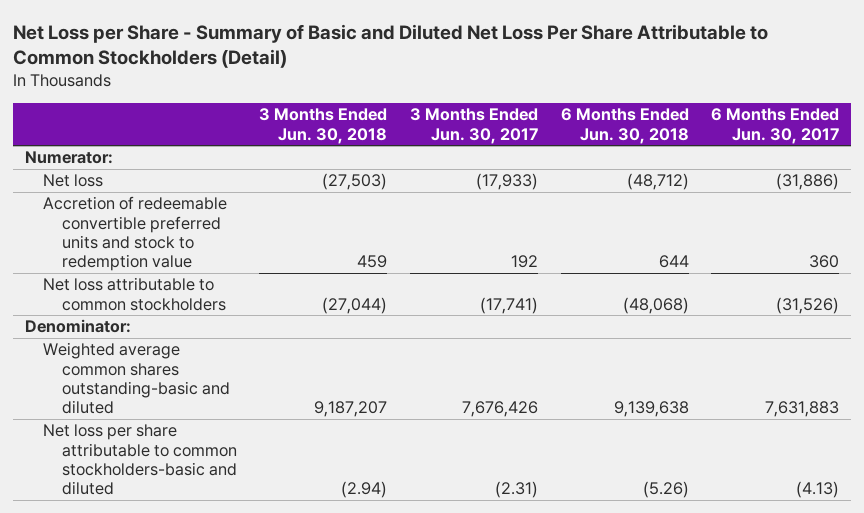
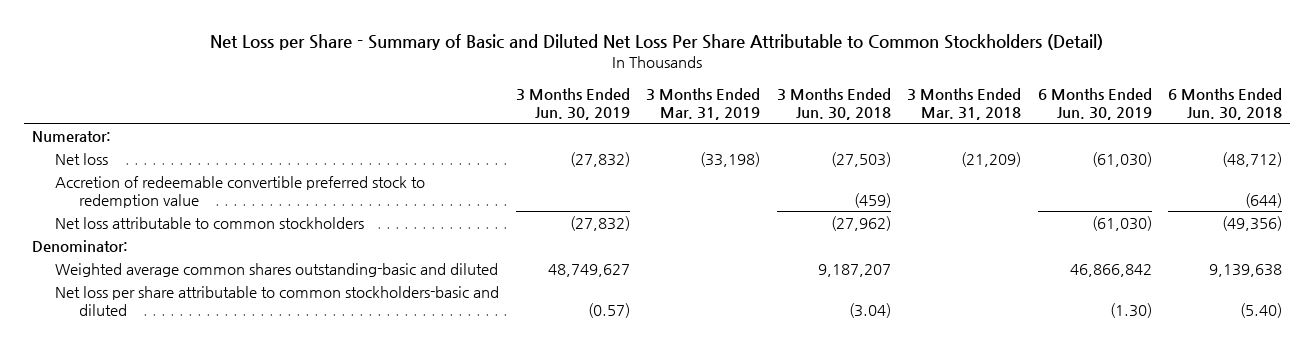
[410,108,539,144] 3 Months Ended Jun. 30, 2017 -> none
[711,108,840,144] 6 Months Ended Jun. 30, 2017 -> none
none -> [515,88,630,121] 3 Months Ended Jun. 30, 2019
none -> [646,88,761,121] 3 Months Ended Mar. 31, 2019
none -> [907,88,1022,121] 3 Months Ended Mar. 31, 2018
none -> [1037,88,1152,121] 6 Months Ended Jun. 30, 2019
[43,196,228,272] Accretion of redeemable convertible preferred units and stock to redemption value -> [55,175,426,208] Accretion of redeemable convertible preferred stock to redemption value
[357,255,388,269] 459 -> [853,192,891,208] (459)
[658,255,689,269] 644 -> [1245,192,1283,208] (644)
[322,296,388,314] (27,044) -> [830,215,891,231] (27,962)
[622,296,689,314] (48,068) -> [1222,215,1283,231] (49,356)
[341,481,388,499] (2.94) -> [848,302,891,318] (3.04)
[642,481,689,499] (5.26) -> [1240,302,1283,318] (5.40)

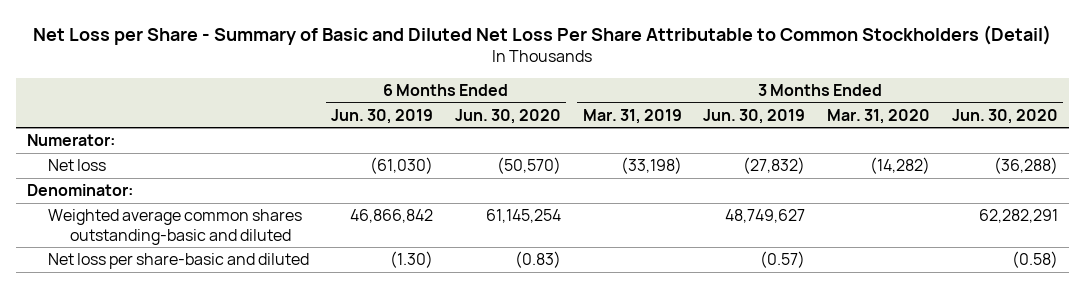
[776,88,891,121] 3 Months Ended Jun. 30, 2018 -> none
[907,88,1022,121] 3 Months Ended Mar. 31, 2018 -> none
[1168,88,1283,121] 6 Months Ended Jun. 30, 2018 -> none
none -> [454,108,561,124] Jun. 30, 2020
none -> [827,108,931,124] Mar. 31, 2020
none -> [951,108,1058,124] Jun. 30, 2020
[55,175,426,208] Accretion of redeemable convertible preferred stock to redemption value -> none
[55,216,365,229] Net loss attributable to common stockholders -> none
[55,285,500,316] Net loss per share attributable to common stockholders-basic and diluted -> [48,253,310,270] Net loss per share-basic and diluted

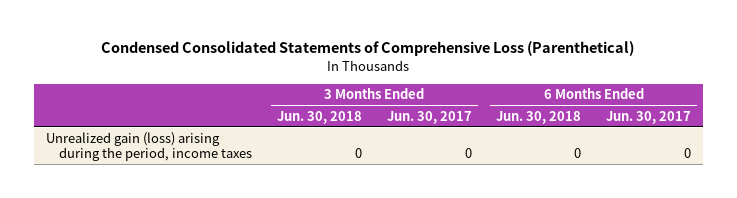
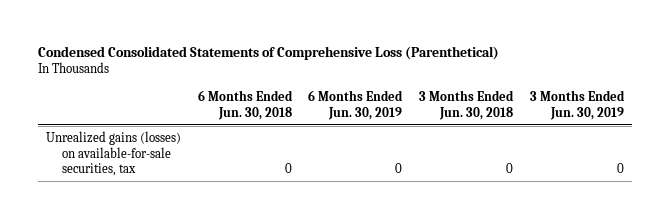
[386,110,472,124] Jun. 30, 2017 -> none
[605,110,691,124] Jun. 30, 2017 -> none
none -> [308,90,404,121] 6 Months Ended Jun. 30, 2019
none -> [529,90,625,121] 3 Months Ended Jun. 30, 2019
[45,132,253,162] Unrealized gain (loss) arising during the period, income taxes -> [46,130,182,177] Unrealized gains (losses) on available-for-sale securities, tax

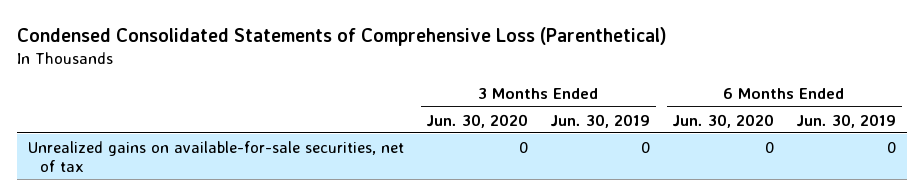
[197,90,293,121] 6 Months Ended Jun. 30, 2018 -> none
[418,90,514,121] 3 Months Ended Jun. 30, 2018 -> none
none -> [426,113,529,128] Jun. 30, 2020
none -> [672,113,775,128] Jun. 30, 2020
[46,130,182,177] Unrealized gains (losses) on available-for-sale securities, tax -> [27,140,404,172] Unrealized gains on available-for-sale securities, net of tax

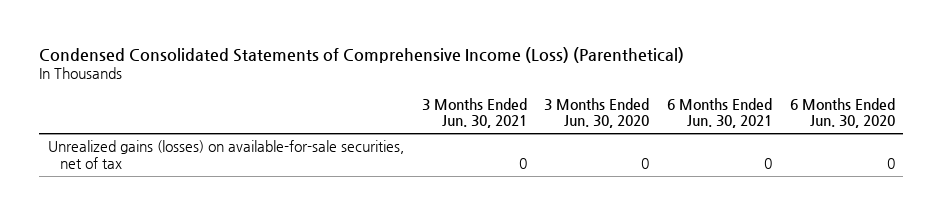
[16,27,667,47] Condensed Consolidated Statements of Comprehensive Loss (Parenthetical) -> [39,47,685,64] Condensed Consolidated Statements of Comprehensive Income (Loss) (Parenthetical)
[550,113,651,128] Jun. 30, 2019 -> none
[796,113,897,128] Jun. 30, 2019 -> none
none -> [421,97,527,129] 3 Months Ended Jun. 30, 2021
none -> [667,97,773,129] 6 Months Ended Jun. 30, 2021
[27,140,404,172] Unrealized gains on available-for-sale securities, net of tax -> [48,140,405,169] Unrealized gains (losses) on available-for-sale securities, net of tax

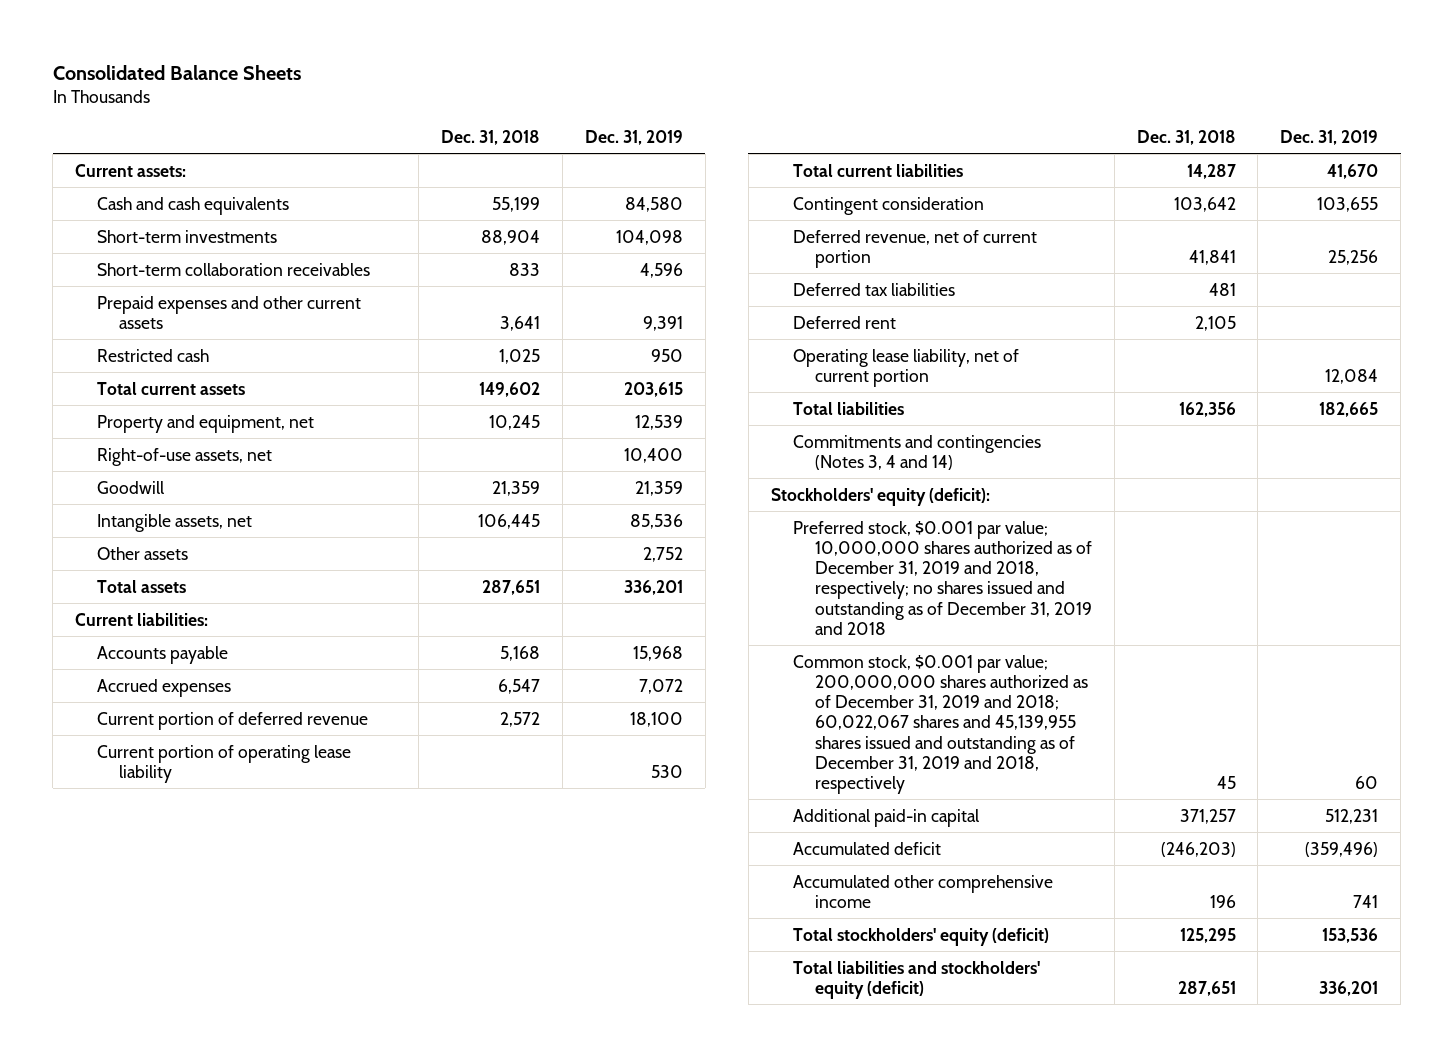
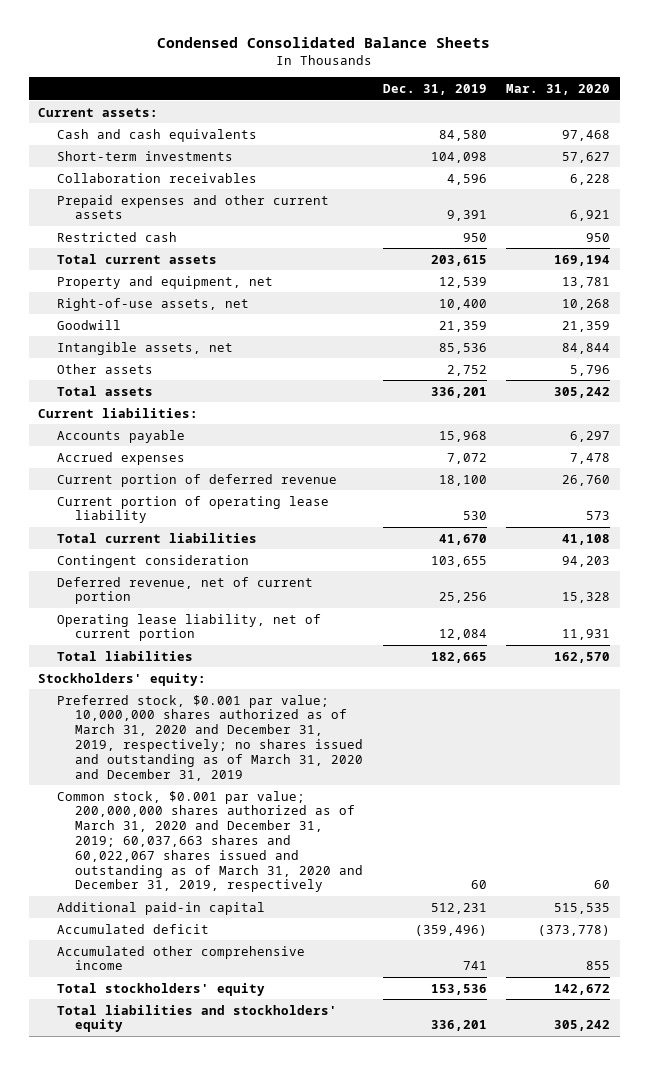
[52,64,301,80] Consolidated Balance Sheets -> [157,36,491,48] Condensed Consolidated Balance Sheets
[440,129,540,145] Dec. 31, 2018 -> none
none -> [505,83,610,95] Mar. 31, 2020
[97,262,371,276] Short-term collaboration receivables -> [56,172,257,183] Collaboration receivables
[792,282,955,296] Deferred tax liabilities -> none
[792,315,896,329] Deferred rent -> none
[792,434,1041,470] Commitments and contingencies (Notes 3, 4 and 14) -> none
[770,487,990,506] Stockholders' equity (deficit): -> [38,672,207,686] Stockholders' equity:
[792,520,1092,635] Preferred stock, $0.001 par value; 10,000,000 shares authorized as of December 31, 2019 and 2018, respectively; no shares issued and outstanding as of December 31, 2019 and 2018 -> [56,694,364,781] Preferred stock, $0.001 par value; 10,000,000 shares authorized as of March 31, 2020 and December 31, 2019, respectively; no shares issued and outstanding as of March 31, 2020 and December 31, 2019
[792,654,1088,795] Common stock, $0.001 par value; 200,000,000 shares authorized as of December 31, 2019 and 2018; 60,022,067 shares and 45,139,955 shares issued and outstanding as of December 31, 2019 and 2018, respectively -> [56,790,364,893] Common stock, $0.001 par value; 200,000,000 shares authorized as of March 31, 2020 and December 31, 2019; 60,037,663 shares and 60,022,067 shares issued and outstanding as of March 31, 2020 and December 31, 2019, respectively
[792,927,1049,946] Total stockholders' equity (deficit) -> [56,982,265,996] Total stockholders' equity
[792,960,1040,999] Total liabilities and stockholders' equity (deficit) -> [56,1004,337,1033] Total liabilities and stockholders' equity

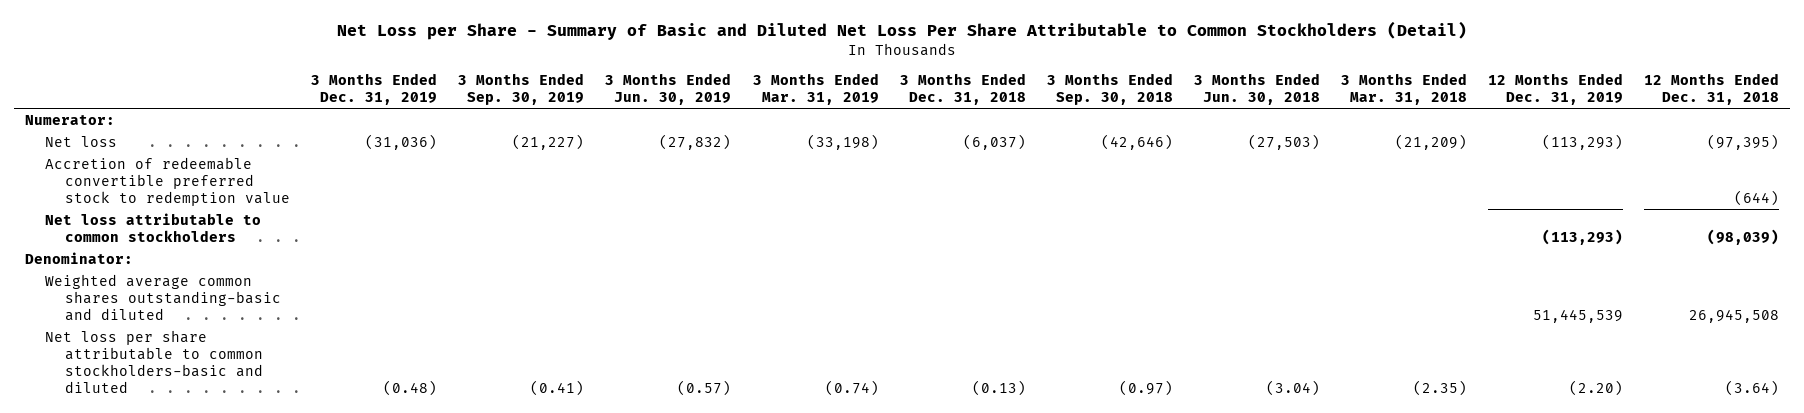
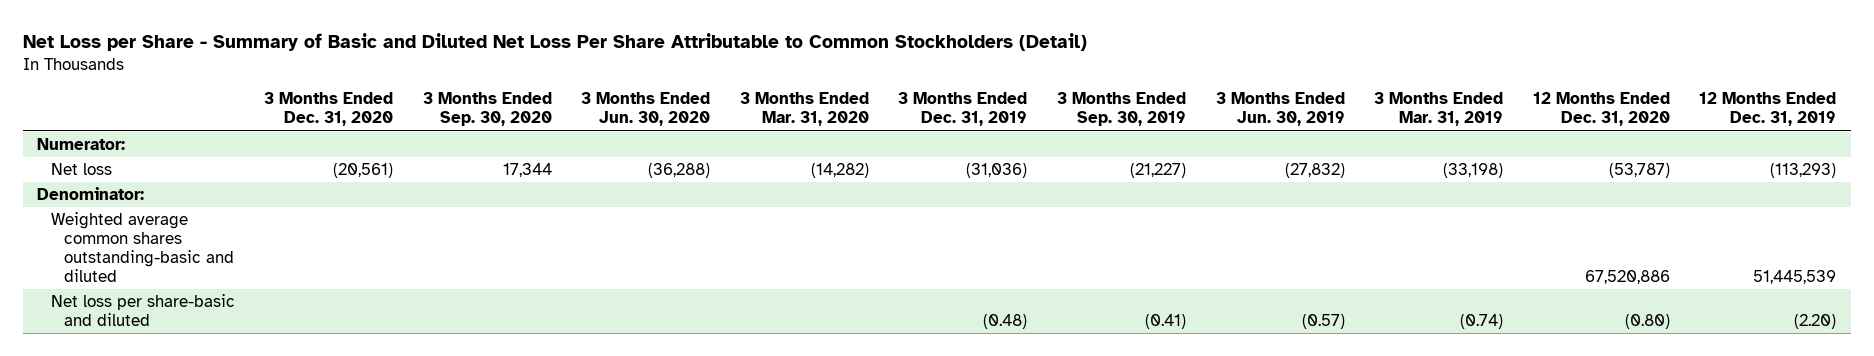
[899,73,1026,106] 3 Months Ended Dec. 31, 2018 -> none
[1046,73,1173,106] 3 Months Ended Sep. 30, 2018 -> none
[1193,73,1320,106] 3 Months Ended Jun. 30, 2018 -> none
[1340,73,1467,106] 3 Months Ended Mar. 31, 2018 -> none
[1644,73,1780,106] 12 Months Ended Dec. 31, 2018 -> none
none -> [264,92,394,127] 3 Months Ended Dec. 31, 2020
none -> [422,92,552,127] 3 Months Ended Sep. 30, 2020
none -> [581,92,711,127] 3 Months Ended Jun. 30, 2020
none -> [739,92,869,127] 3 Months Ended Mar. 31, 2020
none -> [1532,92,1670,127] 12 Months Ended Dec. 31, 2020
[44,157,291,206] Accretion of redeemable convertible preferred stock to redemption value -> none
[44,213,261,242] Net loss attributable to common stockholders -> none
[44,330,264,393] Net loss per share attributable to common stockholders-basic and diluted -> [50,294,235,327] Net loss per share-basic and diluted

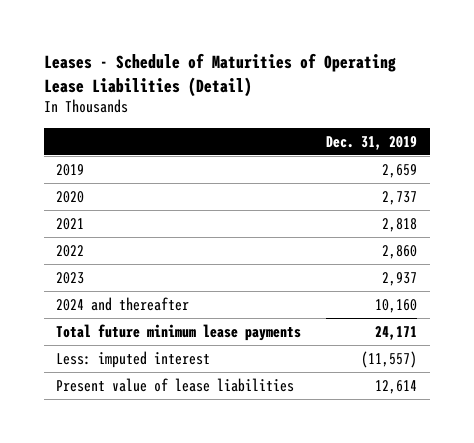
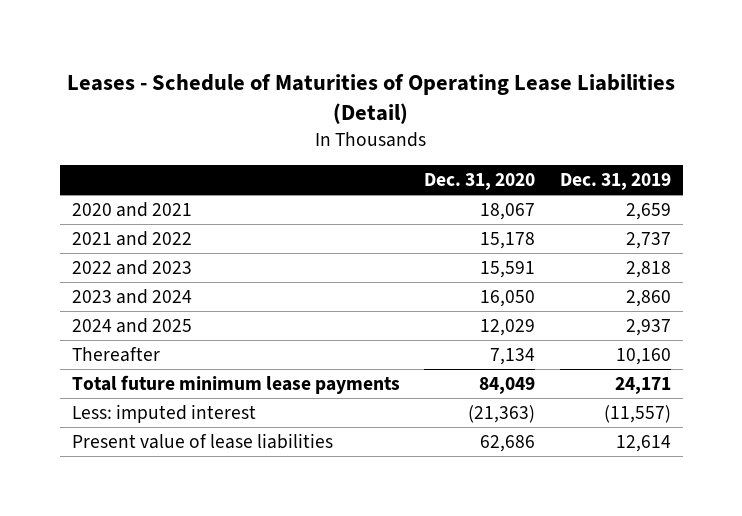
none -> [424,173,536,191] Dec. 31, 2020
[56,163,85,176] 2019 -> [71,201,192,217] 2020 and 2021
[56,190,85,203] 2020 -> [71,230,192,246] 2021 and 2022
[56,217,85,230] 2021 -> [71,259,192,275] 2022 and 2023
[56,244,85,257] 2022 -> [71,288,192,304] 2023 and 2024
[56,271,85,284] 2023 -> [71,317,192,333] 2024 and 2025
[56,296,190,311] 2024 and thereafter -> [71,346,160,362] Thereafter

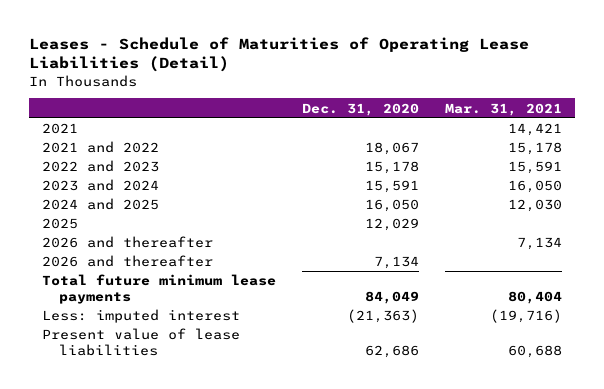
[559,173,671,191] Dec. 31, 2019 -> none
none -> [444,102,562,116] Mar. 31, 2021
none -> [41,123,78,135] 2021
[71,201,192,217] 2020 and 2021 -> [41,141,159,154] 2021 and 2022
[71,230,192,246] 2021 and 2022 -> [41,160,159,173] 2022 and 2023
[71,259,192,275] 2022 and 2023 -> [41,179,159,192] 2023 and 2024
[71,288,192,304] 2023 and 2024 -> [41,198,159,211] 2024 and 2025
[71,317,192,333] 2024 and 2025 -> [41,218,78,230] 2025
none -> [41,236,213,249] 2026 and thereafter
[71,346,160,362] Thereafter -> [41,255,213,268] 2026 and thereafter

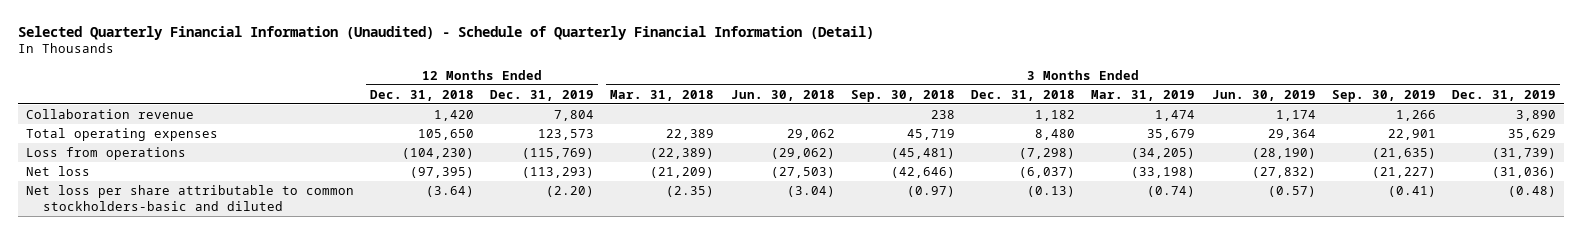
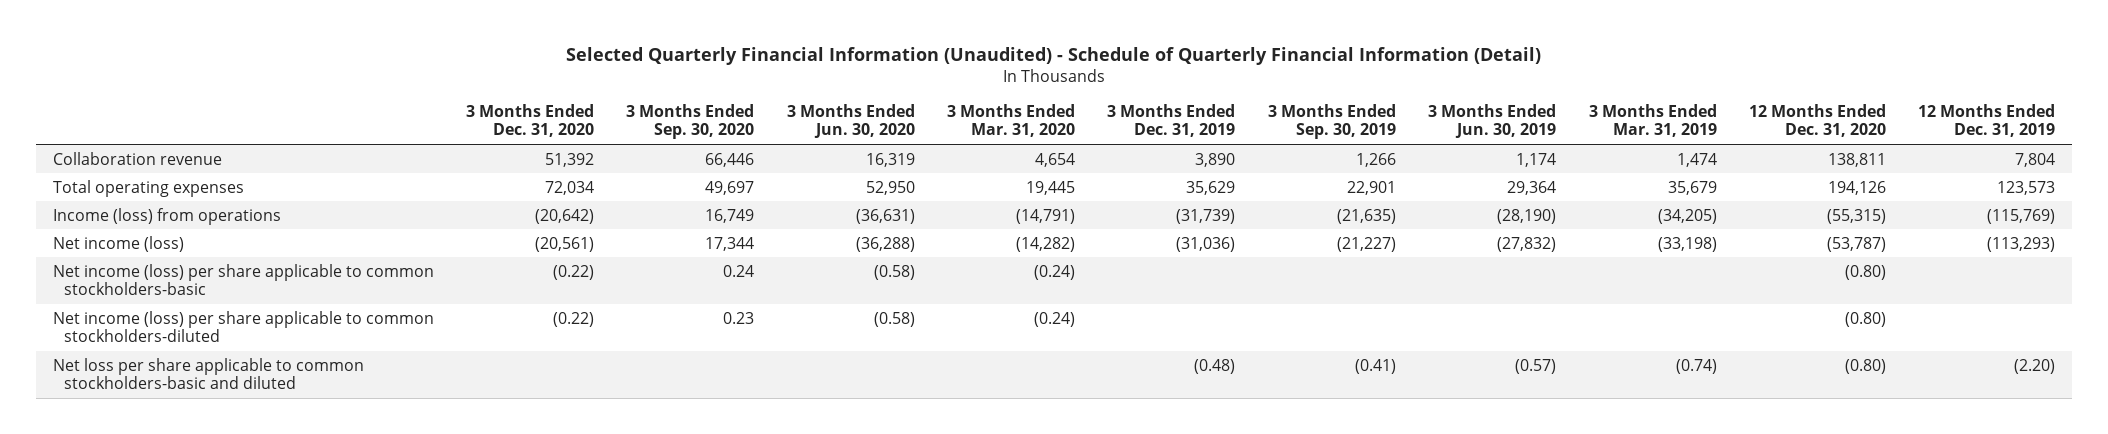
[370,89,475,101] Dec. 31, 2018 -> none
[610,89,715,101] Mar. 31, 2018 -> none
[730,89,835,101] Jun. 30, 2018 -> none
[850,89,955,102] Sep. 30, 2018 -> none
[971,89,1076,101] Dec. 31, 2018 -> none
none -> [465,104,594,138] 3 Months Ended Dec. 31, 2020
none -> [626,104,755,140] 3 Months Ended Sep. 30, 2020
none -> [786,104,915,139] 3 Months Ended Jun. 30, 2020
none -> [947,104,1076,138] 3 Months Ended Mar. 31, 2020
none -> [1748,104,1886,138] 12 Months Ended Dec. 31, 2020
[25,146,186,160] Loss from operations -> [52,207,281,225] Income (loss) from operations
[25,165,90,176] Net loss -> [52,235,184,252] Net income (loss)
none -> [52,263,434,295] Net income (loss) per share applicable to common stockholders-basic
none -> [52,310,434,342] Net income (loss) per share applicable to common stockholders-diluted
[25,184,354,211] Net loss per share attributable to common stockholders-basic and diluted -> [52,357,364,389] Net loss per share applicable to common stockholders-basic and diluted

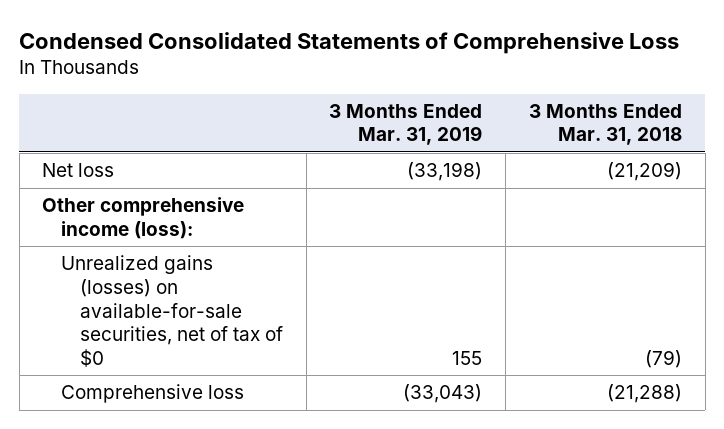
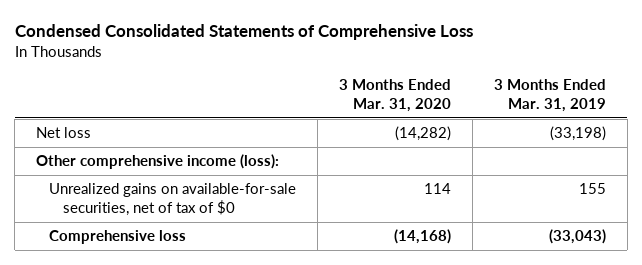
[528,103,682,146] 3 Months Ended Mar. 31, 2018 -> none
none -> [339,79,452,113] 3 Months Ended Mar. 31, 2020
[61,255,283,367] Unrealized gains (losses) on available-for-sale securities, net of tax of $0 -> [49,183,297,216] Unrealized gains on available-for-sale securities, net of tax of $0

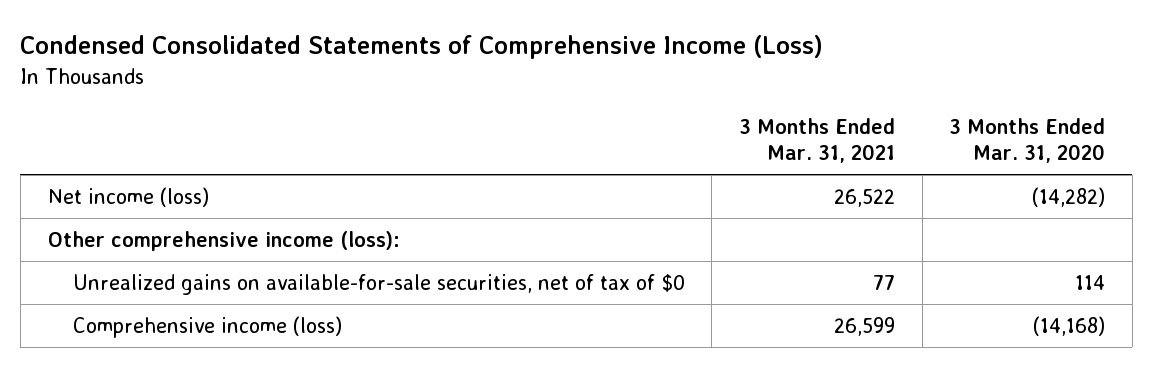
[14,24,473,41] Condensed Consolidated Statements of Comprehensive Loss -> [20,35,824,60] Condensed Consolidated Statements of Comprehensive Income (Loss)
[493,79,606,113] 3 Months Ended Mar. 31, 2019 -> none
none -> [738,118,895,164] 3 Months Ended Mar. 31, 2021
[35,127,91,139] Net loss -> [47,186,209,207] Net income (loss)
[49,230,187,245] Comprehensive loss -> [72,315,342,338] Comprehensive income (loss)

